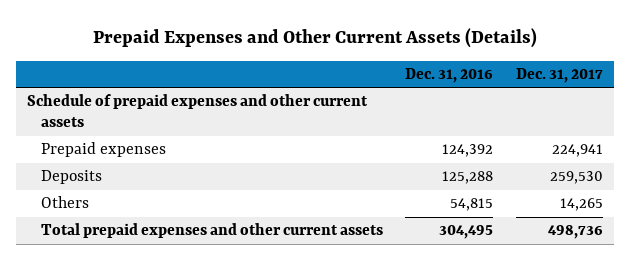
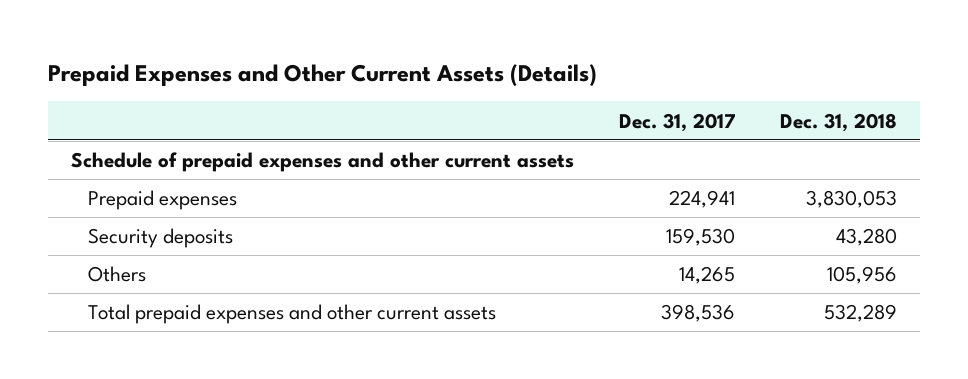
[405,68,494,84] Dec. 31, 2016 -> none
none -> [780,112,898,132] Dec. 31, 2018
[41,170,103,185] Deposits -> [87,228,233,249] Security deposits
[549,171,603,185] 259,530 -> [666,228,736,247] 159,530
[547,225,603,240] 498,736 -> [661,304,736,323] 398,536

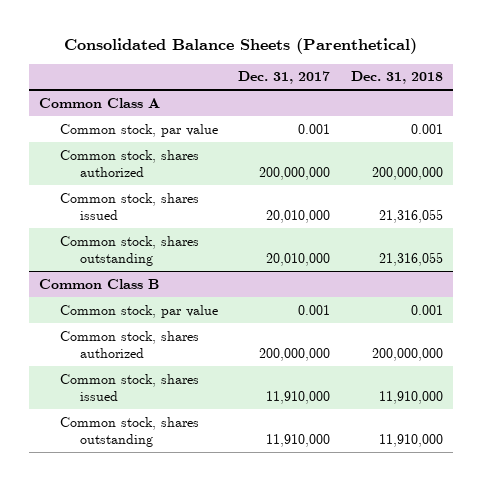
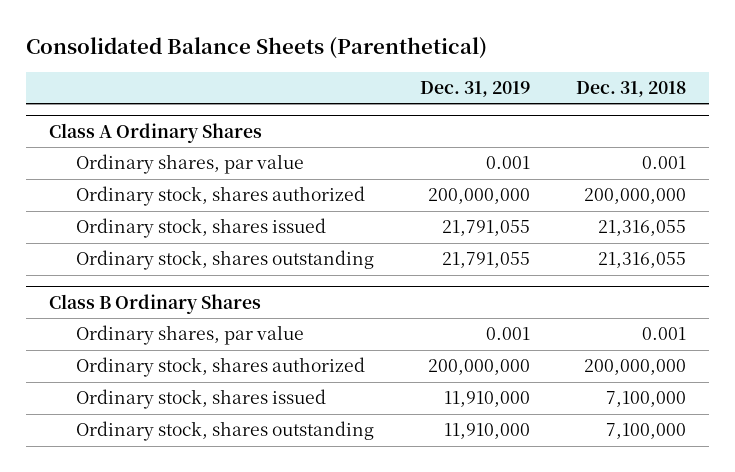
[238,71,331,85] Dec. 31, 2017 -> none
none -> [419,80,530,97] Dec. 31, 2019
[39,97,161,108] Common Class A -> [49,122,263,143] Class A Ordinary Shares
[59,123,218,137] Common stock, par value -> [75,154,304,175] Ordinary shares, par value
[59,149,199,177] Common stock, shares authorized -> [75,186,365,207] Ordinary stock, shares authorized
[59,192,199,220] Common stock, shares issued -> [75,218,326,239] Ordinary stock, shares issued
[59,235,199,266] Common stock, shares outstanding -> [75,250,374,271] Ordinary stock, shares outstanding
[39,278,160,289] Common Class B -> [49,293,262,314] Class B Ordinary Shares
[59,304,218,318] Common stock, par value -> [75,325,304,346] Ordinary shares, par value
[59,330,199,358] Common stock, shares authorized -> [75,357,365,378] Ordinary stock, shares authorized
[59,373,199,401] Common stock, shares issued -> [75,389,326,410] Ordinary stock, shares issued
[379,390,444,404] 11,910,000 -> [605,391,686,408] 7,100,000
[59,416,199,447] Common stock, shares outstanding -> [75,421,374,442] Ordinary stock, shares outstanding
[379,433,444,447] 11,910,000 -> [605,423,686,440] 7,100,000

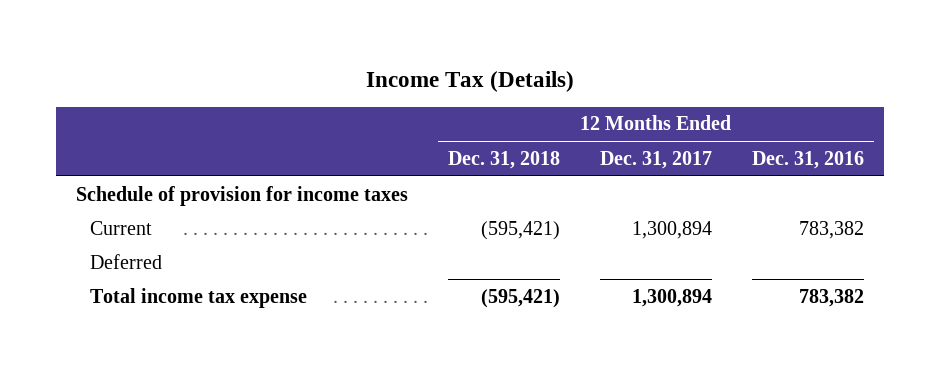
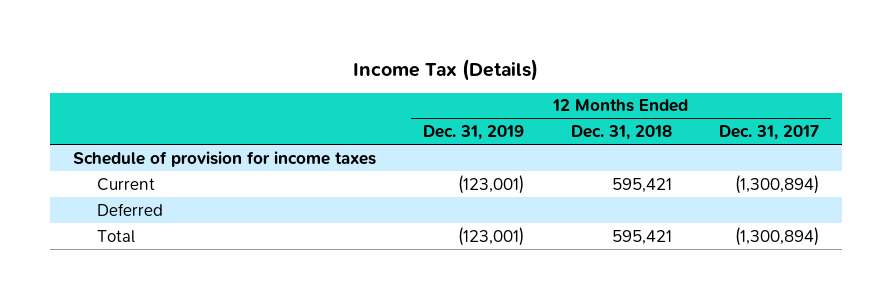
[752,150,865,169] Dec. 31, 2016 -> none
none -> [423,125,525,141] Dec. 31, 2019
[481,220,561,240] (595,421) -> [611,177,672,193] 595,421
[632,220,713,239] 1,300,894 -> [734,174,819,194] (1,300,894)
[90,287,308,308] Total income tax expense -> [97,229,136,243] Total
[481,288,561,308] (595,421) -> [611,229,672,245] 595,421
[632,288,713,307] 1,300,894 -> [734,226,819,246] (1,300,894)

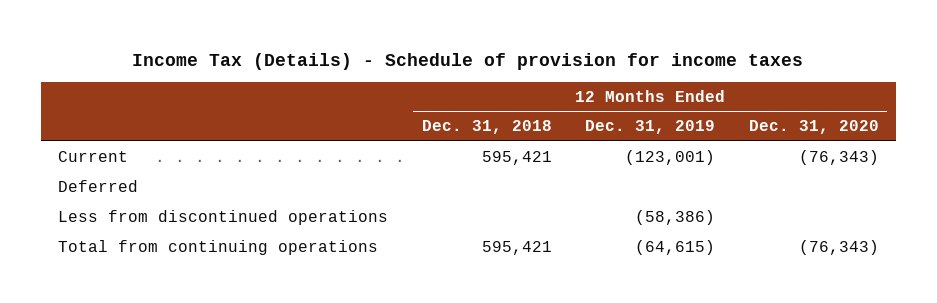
[353,58,539,81] Income Tax (Details) -> [132,52,804,70] Income Tax (Details) - Schedule of provision for income taxes
[718,125,819,141] Dec. 31, 2017 -> none
none -> [748,120,879,135] Dec. 31, 2020
[73,150,377,167] Schedule of provision for income taxes -> none
none -> [58,210,389,226] Less from discontinued operations
[97,229,136,243] Total -> [58,240,379,256] Total from continuing operations
[458,226,525,246] (123,001) -> [635,240,716,256] (64,615)

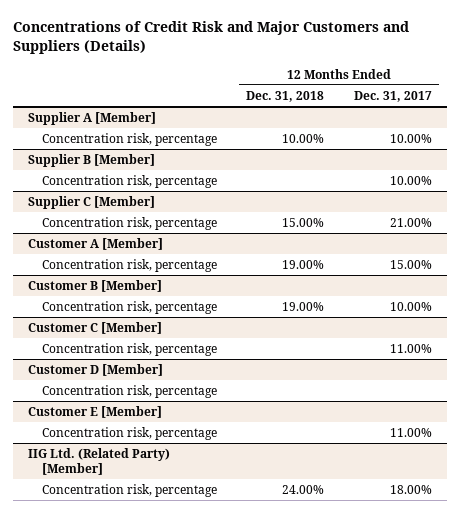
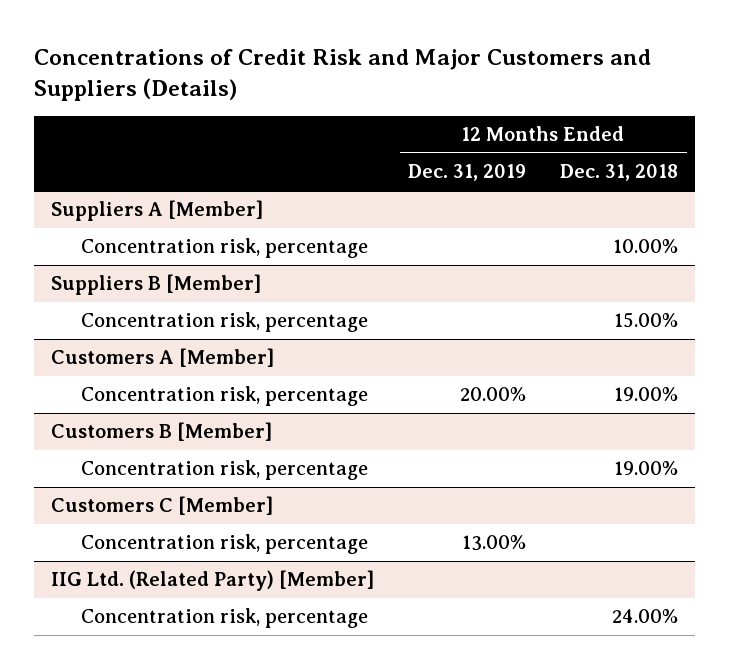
[353,90,432,102] Dec. 31, 2017 -> none
none -> [408,164,527,182] Dec. 31, 2019
[28,112,157,126] Supplier A [Member] -> [51,200,264,222] Suppliers A [Member]
[42,175,218,189] Concentration risk, percentage -> none
[28,196,156,210] Supplier C [Member] -> none
[28,154,156,168] Supplier B [Member] -> [51,274,262,296] Suppliers B [Member]
[28,238,164,251] Customer A [Member] -> [51,348,275,368] Customers A [Member]
[28,280,163,293] Customer B [Member] -> [51,422,273,442] Customers B [Member]
[42,343,218,357] Concentration risk, percentage -> none
[28,364,164,377] Customer D [Member] -> none
[42,385,218,399] Concentration risk, percentage -> none
[28,406,163,419] Customer E [Member] -> none
[28,322,163,335] Customer C [Member] -> [51,496,274,516] Customers C [Member]

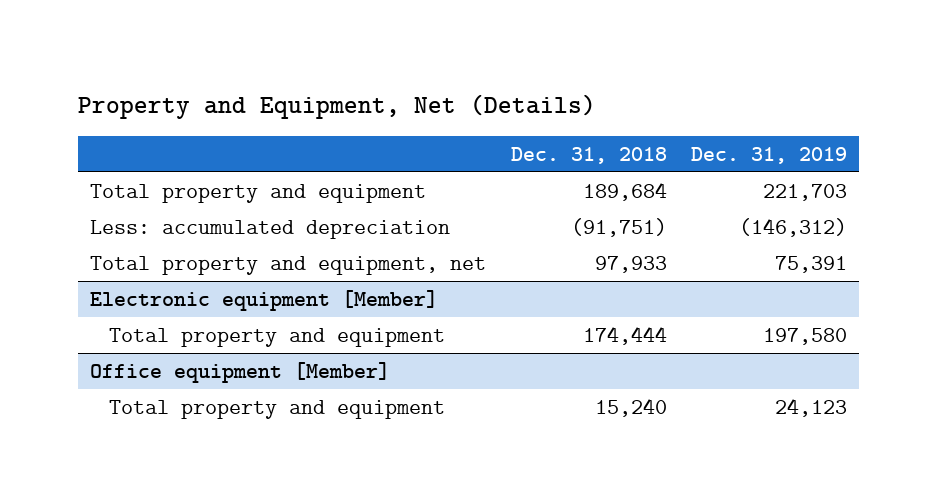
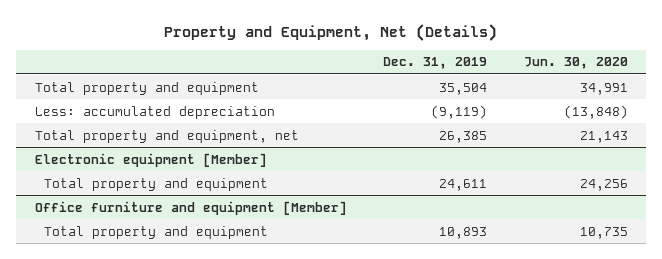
[510,146,667,164] Dec. 31, 2018 -> none
none -> [523,57,628,70] Jun. 30, 2020
[763,183,848,201] 221,703 -> [439,82,488,95] 35,504
[739,217,848,237] (146,312) -> [431,104,488,119] (9,119)
[775,255,848,273] 75,391 -> [439,130,488,143] 26,385
[763,327,848,345] 197,580 -> [439,178,488,191] 24,611
[90,361,391,383] Office equipment [Member] -> [34,200,347,215] Office furniture and equipment [Member]
[775,397,848,417] 24,123 -> [439,226,488,239] 10,893

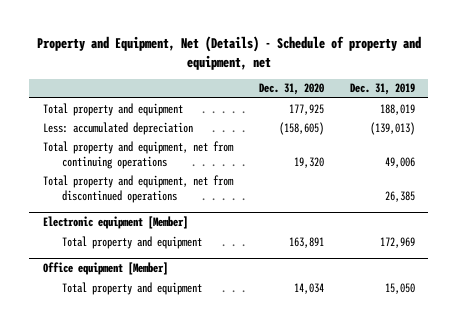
[164,23,498,41] Property and Equipment, Net (Details) -> [36,36,421,70] Property and Equipment, Net (Details) - Schedule of property and equipment, net
[523,57,628,70] Jun. 30, 2020 -> none
none -> [258,83,324,96] Dec. 31, 2020
[439,82,488,95] 35,504 -> [379,103,415,115] 188,019
[431,104,488,119] (9,119) -> [369,121,415,135] (139,013)
none -> [42,140,234,170] Total property and equipment, net from continuing operations
[34,129,299,143] Total property and equipment, net -> [42,174,234,204] Total property and equipment, net from discontinued operations
[439,178,488,191] 24,611 -> [379,236,415,248] 172,969
[34,200,347,215] Office furniture and equipment [Member] -> [42,262,168,276] Office equipment [Member]
[439,226,488,239] 10,893 -> [384,282,415,294] 15,050

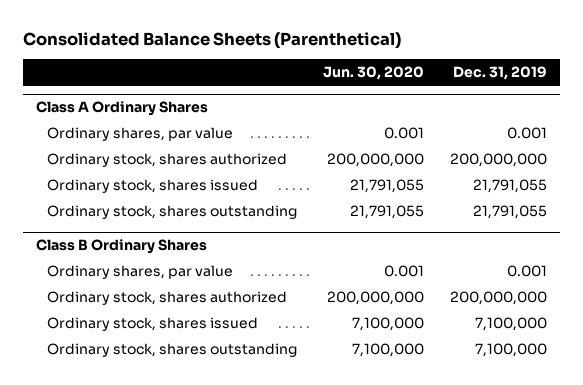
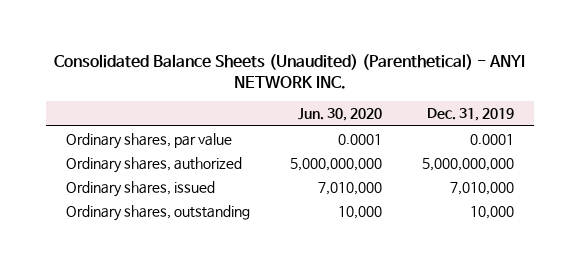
[23,32,402,50] Consolidated Balance Sheets (Parenthetical) -> [54,54,526,89] Consolidated Balance Sheets (Unaudited) (Parenthetical) - ANYI NETWORK INC.
[36,101,209,117] Class A Ordinary Shares -> none
[36,239,208,255] Class B Ordinary Shares -> none
[47,265,234,280] Ordinary shares, par value -> none
[47,291,288,306] Ordinary stock, shares authorized -> none
[47,317,259,332] Ordinary stock, shares issued -> none
[47,343,298,358] Ordinary stock, shares outstanding -> none
[384,127,425,140] 0.001 -> [338,134,383,146] 0.0001
[507,127,548,140] 0.001 -> [470,134,515,146] 0.0001
[47,153,288,168] Ordinary stock, shares authorized -> [66,157,243,174] Ordinary shares, authorized
[327,153,425,168] 200,000,000 -> [290,158,383,172] 5,000,000,000
[450,153,548,168] 200,000,000 -> [422,158,515,172] 5,000,000,000
[47,179,259,194] Ordinary stock, shares issued -> [66,181,216,198] Ordinary shares, issued
[350,179,425,194] 21,791,055 -> [318,182,383,196] 7,010,000
[473,179,548,194] 21,791,055 -> [450,182,515,196] 7,010,000
[47,205,298,220] Ordinary stock, shares outstanding -> [66,205,251,222] Ordinary shares, outstanding
[350,205,425,220] 21,791,055 -> [338,206,383,220] 10,000
[473,205,548,220] 21,791,055 -> [470,206,515,220] 10,000

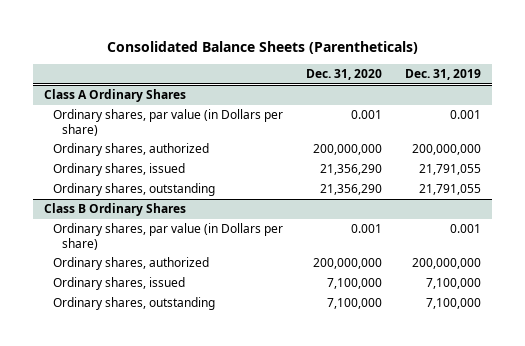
[54,54,526,89] Consolidated Balance Sheets (Unaudited) (Parenthetical) - ANYI NETWORK INC. -> [106,40,418,54] Consolidated Balance Sheets (Parentheticals)
[298,108,383,122] Jun. 30, 2020 -> none
none -> [305,69,382,81] Dec. 31, 2020
none -> [44,89,187,103] Class A Ordinary Shares
[66,133,233,150] Ordinary shares, par value -> [53,109,284,136] Ordinary shares, par value (in Dollars per share)
[470,134,515,146] 0.0001 -> [449,110,481,120] 0.001
[422,158,515,172] 5,000,000,000 -> [411,144,481,156] 200,000,000
[450,182,515,196] 7,010,000 -> [418,164,481,176] 21,791,055
[470,206,515,220] 10,000 -> [418,184,481,196] 21,791,055
none -> [44,203,187,217] Class B Ordinary Shares
none -> [53,223,284,250] Ordinary shares, par value (in Dollars per share)
none -> [53,257,210,271] Ordinary shares, authorized
none -> [53,277,186,291] Ordinary shares, issued
none -> [53,297,216,311] Ordinary shares, outstanding

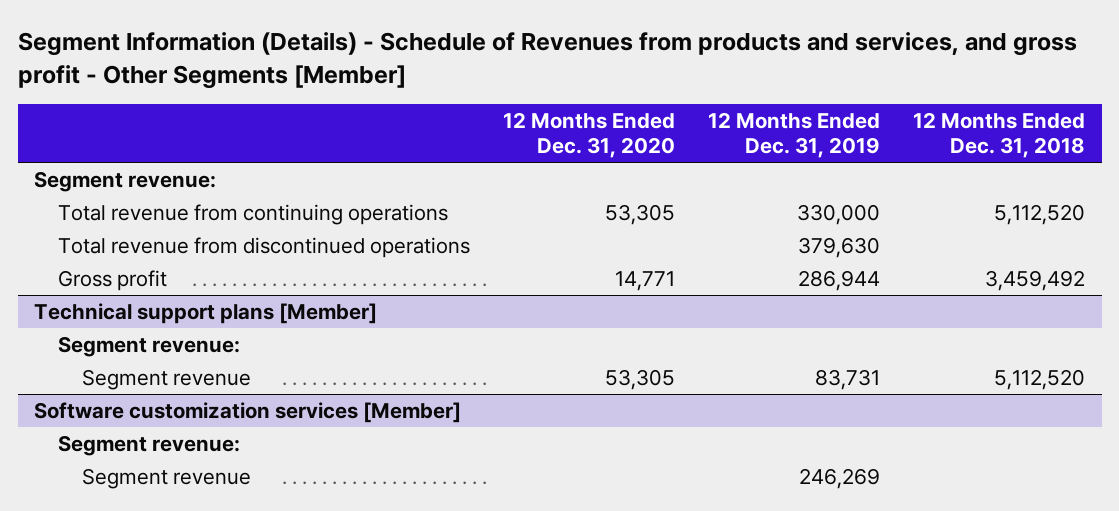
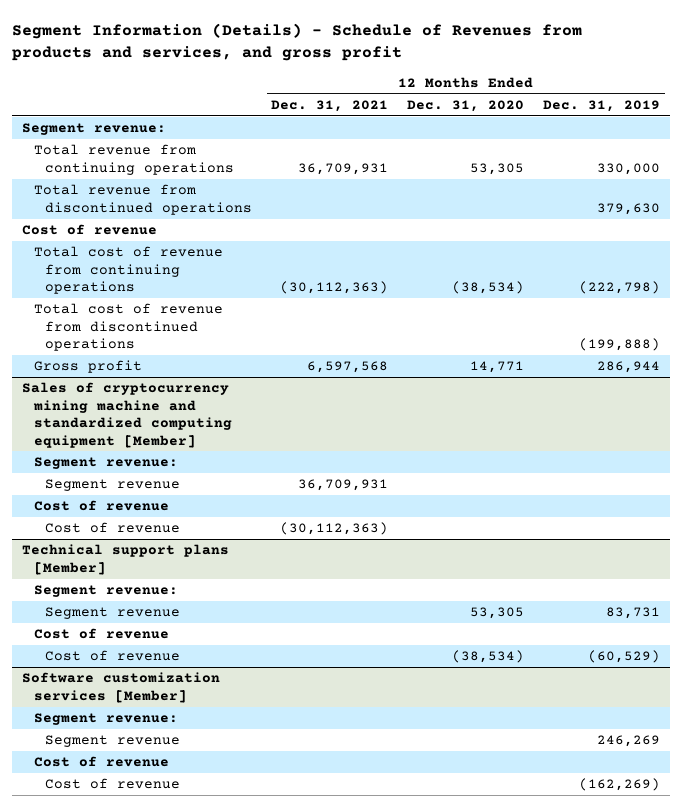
[17,32,1077,90] Segment Information (Details) - Schedule of Revenues from products and services, and gross profit - Other Segments [Member] -> [12,22,583,62] Segment Information (Details) - Schedule of Revenues from products and services, and gross profit
[913,112,1086,158] 12 Months Ended Dec. 31, 2018 -> none
none -> [271,99,389,112] Dec. 31, 2021
none -> [21,224,157,236] Cost of revenue
none -> [33,246,223,295] Total cost of revenue from continuing operations
none -> [33,303,223,352] Total cost of revenue from discontinued operations
none -> [21,382,232,448] Sales of cryptocurrency mining machine and standardized computing equipment [Member]
none -> [33,457,178,470] Segment revenue:
none -> [45,479,181,492] Segment revenue
none -> [33,500,169,512] Cost of revenue
none -> [45,522,181,534] Cost of revenue
none -> [33,628,169,640] Cost of revenue
none -> [45,650,181,662] Cost of revenue
none -> [33,756,169,768] Cost of revenue
none -> [45,778,181,790] Cost of revenue

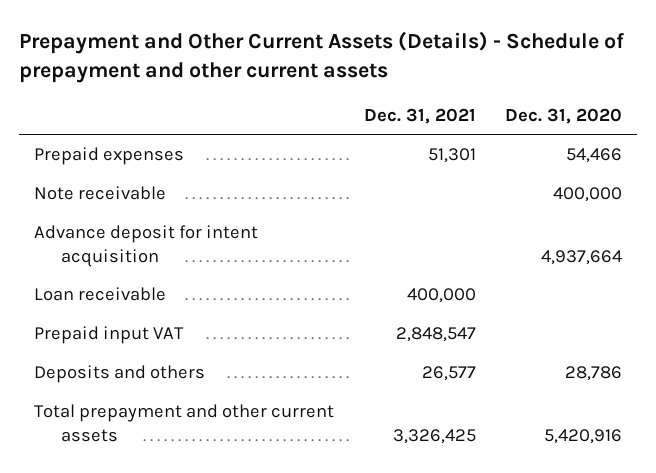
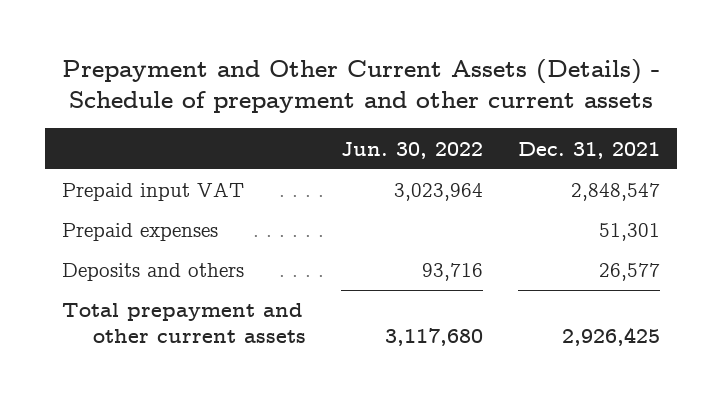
[505,107,623,124] Dec. 31, 2020 -> none
none -> [341,141,484,159] Jun. 30, 2022
[33,186,166,201] Note receivable -> none
[33,225,258,268] Advance deposit for intent acquisition -> none
[33,287,166,302] Loan receivable -> none
[33,147,184,166] Prepaid expenses -> [62,223,219,242] Prepaid expenses
[392,429,476,445] 3,326,425 -> [561,327,660,347] 2,926,425

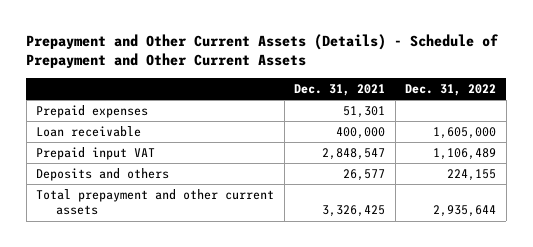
[62,58,661,114] Prepayment and Other Current Assets (Details) - Schedule of prepayment and other current assets -> [26,33,500,69] Prepayment and Other Current Assets (Details) - Schedule of Prepayment and Other Current Assets
[341,141,484,159] Jun. 30, 2022 -> none
none -> [405,83,497,96] Dec. 31, 2022
none -> [36,126,142,138] Loan receivable
[62,182,245,202] Prepaid input VAT -> [36,147,156,161] Prepaid input VAT
[561,327,660,347] 2,926,425 -> [322,205,386,218] 3,326,425

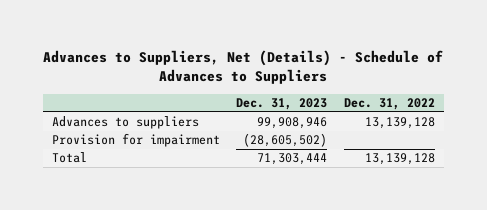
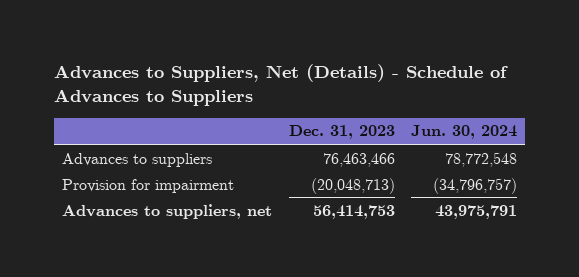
[344,97,436,110] Dec. 31, 2022 -> none
none -> [411,125,518,140] Jun. 30, 2024
[51,152,87,164] Total -> none
[257,117,328,130] 99,908,946 -> [322,152,395,167] 76,463,466
[243,133,328,148] (28,605,502) -> [310,177,395,194] (20,048,713)
none -> [62,203,273,219] Advances to suppliers, net

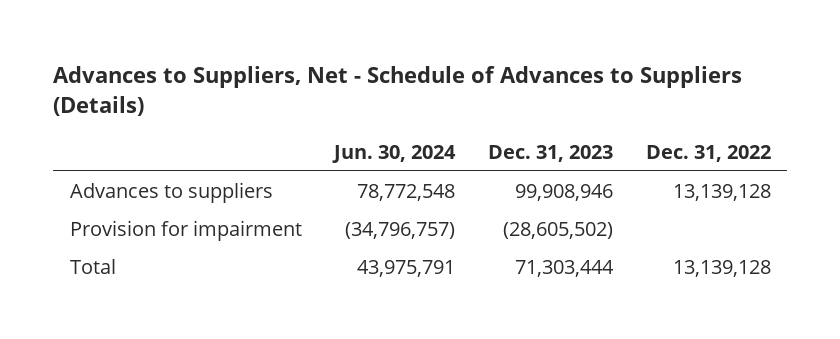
[53,64,508,107] Advances to Suppliers, Net (Details) - Schedule of Advances to Suppliers -> [53,66,743,117] Advances to Suppliers, Net - Schedule of Advances to Suppliers (Details)
none -> [645,144,771,162] Dec. 31, 2022
[62,203,273,219] Advances to suppliers, net -> none
[322,152,395,167] 76,463,466 -> [514,183,613,201] 99,908,946
[310,177,395,194] (20,048,713) -> [502,221,613,239] (28,605,502)
none -> [69,258,116,274] Total

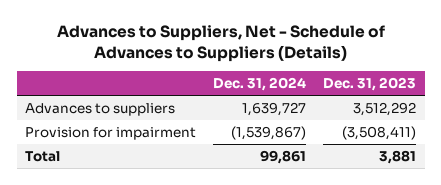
[332,144,457,163] Jun. 30, 2024 -> none
[645,144,771,162] Dec. 31, 2022 -> none
none -> [213,77,307,92] Dec. 31, 2024
[514,183,613,201] 99,908,946 -> [353,101,417,116] 3,512,292
[502,221,613,239] (28,605,502) -> [342,125,417,140] (3,508,411)
[514,259,614,277] 71,303,444 -> [379,149,417,164] 3,881

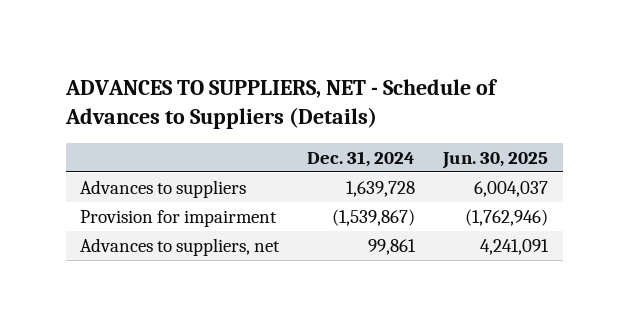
[56,25,385,62] Advances to Suppliers, Net - Schedule of Advances to Suppliers (Details) -> [64,78,498,129] ADVANCES TO SUPPLIERS, NET - Schedule of Advances to Suppliers (Details)
[323,77,417,92] Dec. 31, 2023 -> none
none -> [442,151,549,169] Jun. 30, 2025
[242,101,307,116] 1,639,727 -> [346,181,416,198] 1,639,728
[25,150,61,162] Total -> [79,238,280,257] Advances to suppliers, net

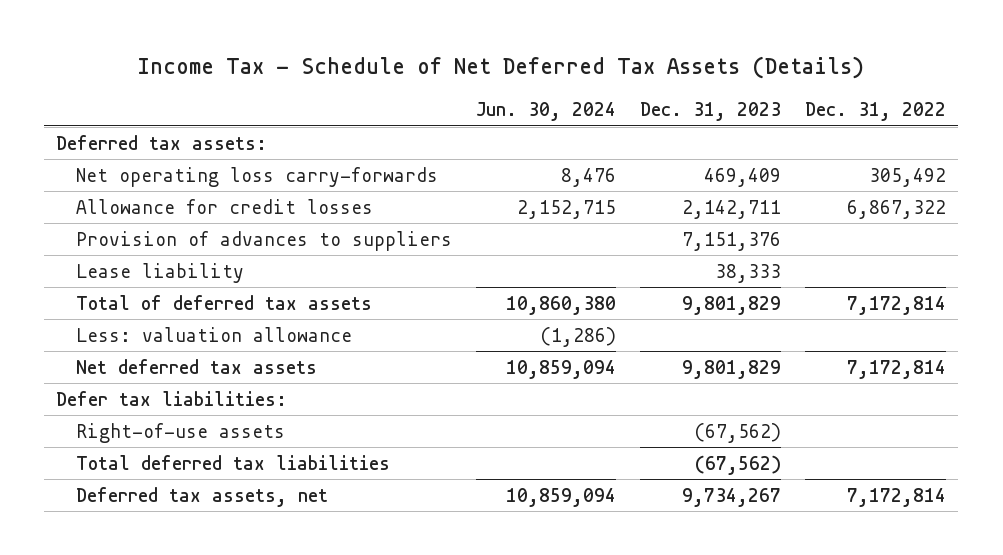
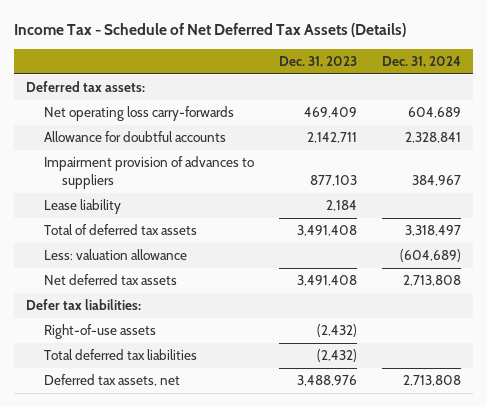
[476,101,617,121] Jun. 30, 2024 -> none
[805,101,947,121] Dec. 31, 2022 -> none
none -> [381,56,461,68] Dec. 31, 2024
[76,198,374,214] Allowance for credit losses -> [44,131,227,143] Allowance for doubtful accounts
[76,230,453,251] Provision of advances to suppliers -> [44,156,255,189] Impairment provision of advances to suppliers
[682,231,782,251] 7,151,376 -> [309,174,357,186] 877,103
[715,263,782,283] 38,333 -> [325,200,357,212] 2,184
[682,295,782,315] 9,801,829 -> [296,225,357,237] 3,491,408
[682,359,782,379] 9,801,829 -> [296,275,357,287] 3,491,408
[694,422,782,443] (67,562) -> [316,324,357,338] (2,432)
[695,454,782,475] (67,562) -> [316,349,357,363] (2,432)
[682,487,782,507] 9,734,267 -> [296,375,357,387] 3,488,976

